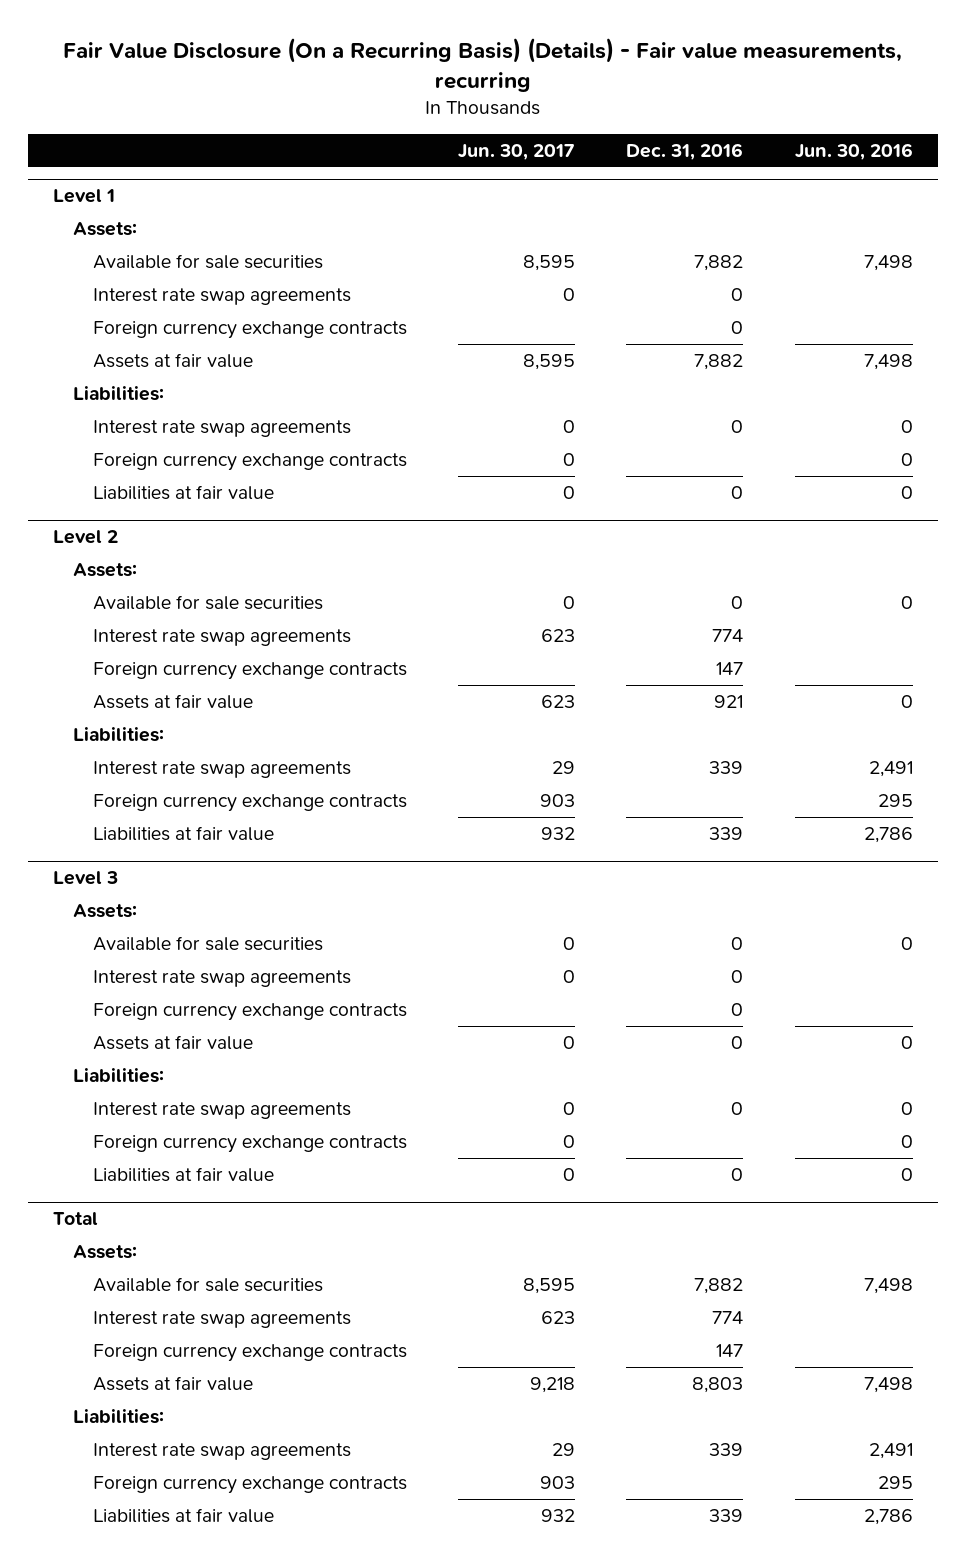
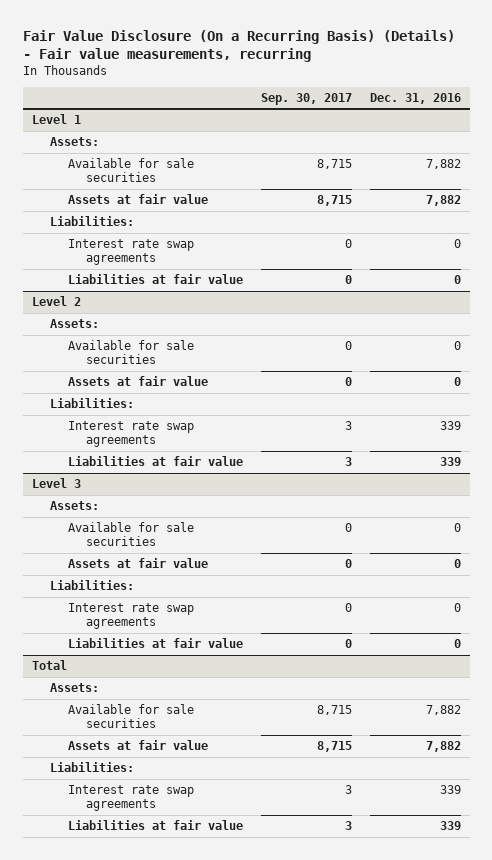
[458,143,576,160] Jun. 30, 2017 -> none
[794,142,913,160] Jun. 30, 2016 -> none
none -> [260,92,352,105] Sep. 30, 2017
[92,288,351,306] Interest rate swap agreements -> none
[92,321,407,340] Foreign currency exchange contracts -> none
[92,453,407,472] Foreign currency exchange contracts -> none
[92,629,351,647] Interest rate swap agreements -> none
[92,662,407,681] Foreign currency exchange contracts -> none
[714,695,744,709] 921 -> [453,377,461,387] 0
[92,794,407,813] Foreign currency exchange contracts -> none
[92,970,351,988] Interest rate swap agreements -> none
[92,1003,407,1022] Foreign currency exchange contracts -> none
[92,1135,407,1154] Foreign currency exchange contracts -> none
[92,1311,351,1329] Interest rate swap agreements -> none
[92,1344,407,1363] Foreign currency exchange contracts -> none
[692,1377,744,1394] 8,803 -> [425,741,461,753] 7,882
[92,1476,407,1495] Foreign currency exchange contracts -> none

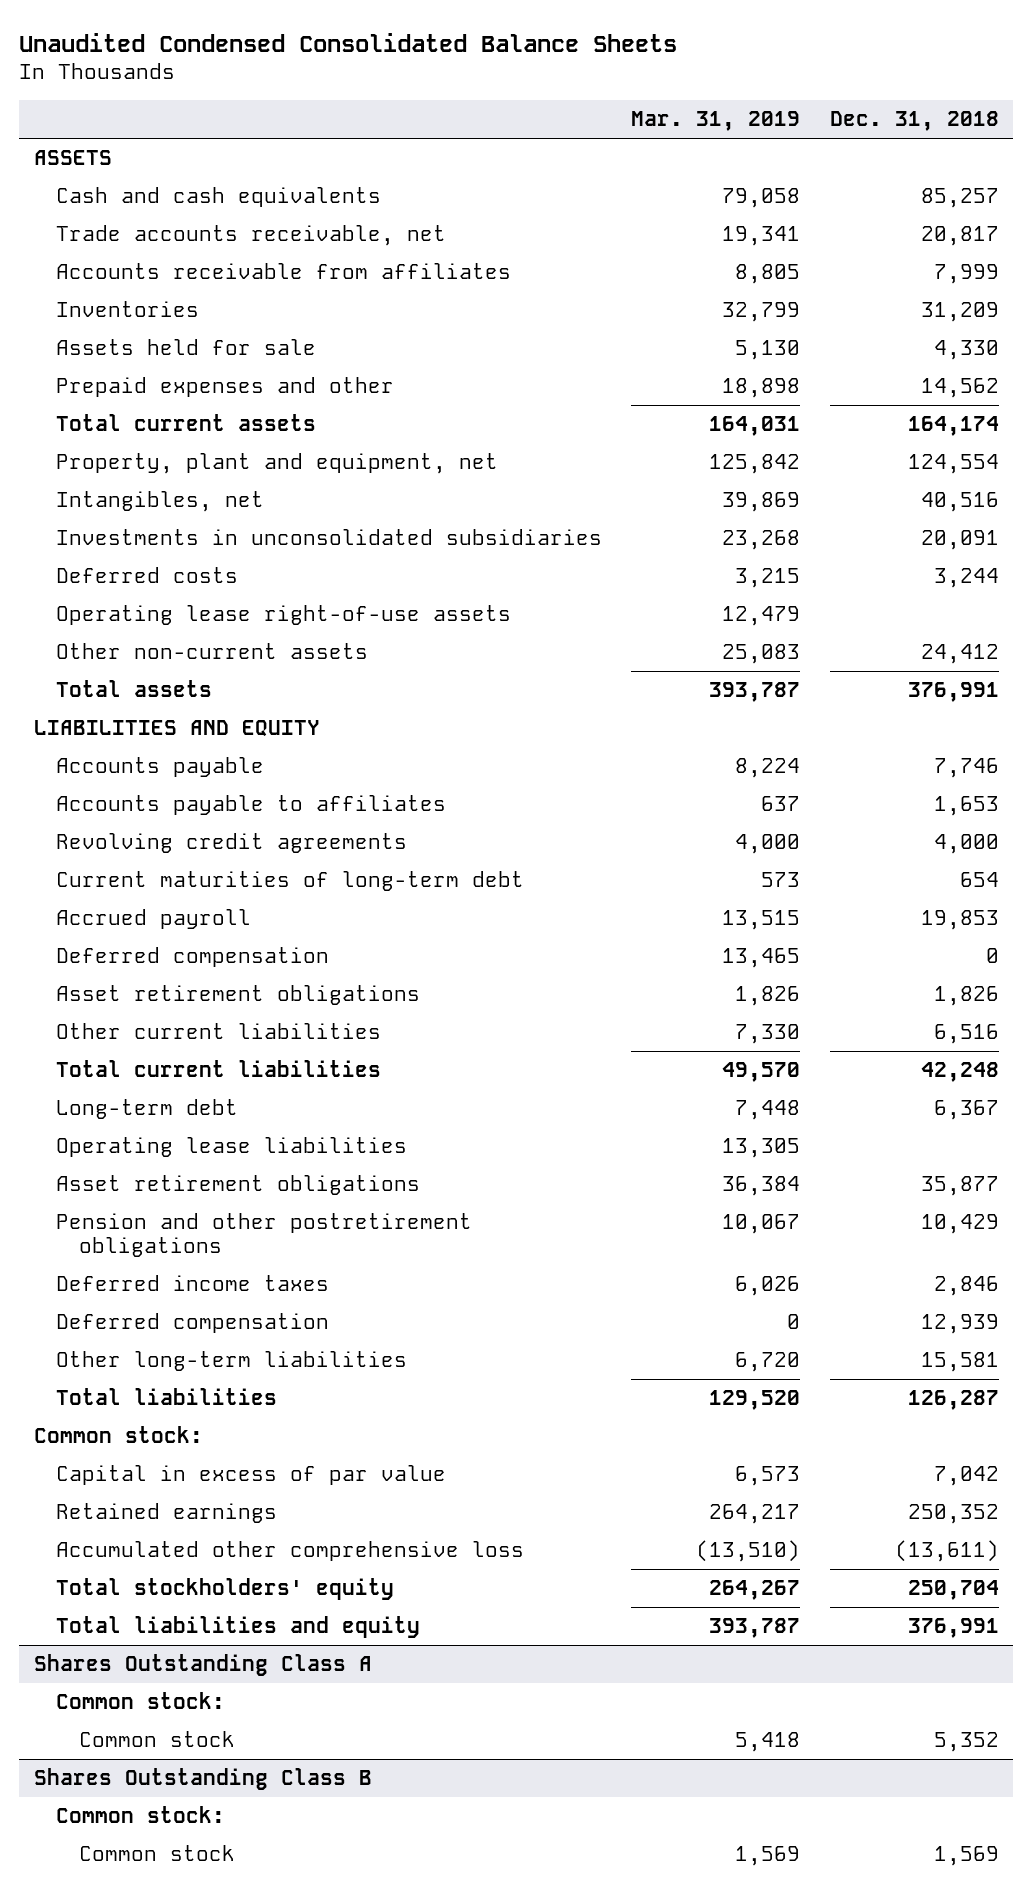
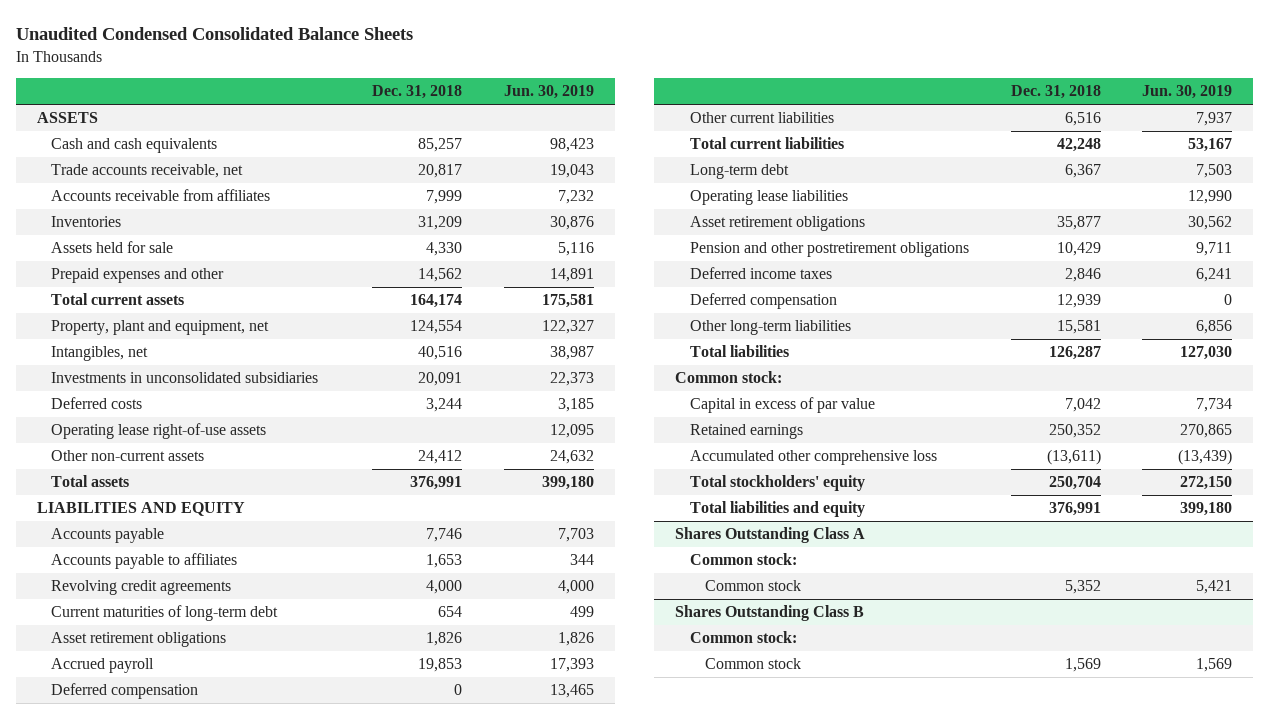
[631,111,801,132] Mar. 31, 2019 -> none
none -> [503,85,594,100] Jun. 30, 2019
[56,985,421,1006] Asset retirement obligations -> [51,632,227,648] Asset retirement obligations

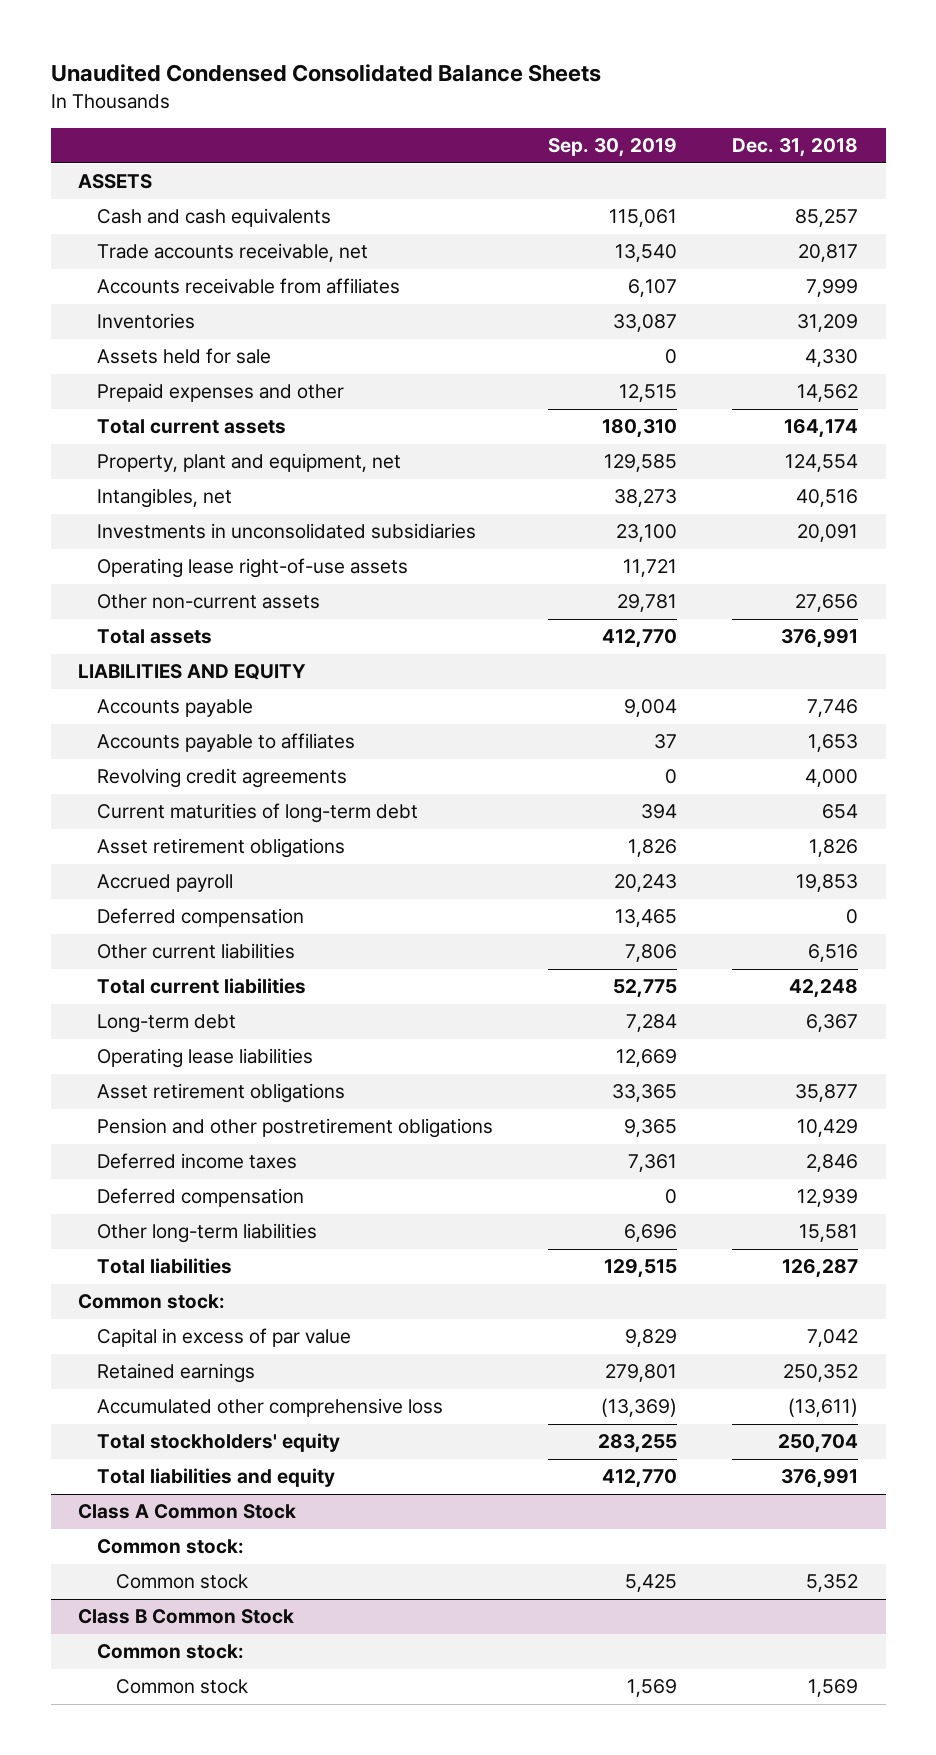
[503,85,594,100] Jun. 30, 2019 -> none
none -> [548,138,678,158] Sep. 30, 2019
[51,397,143,410] Deferred costs -> none
[418,450,463,465] 24,412 -> [795,594,859,613] 27,656
[675,527,866,544] Shares Outstanding Class A -> [78,1504,297,1520] Class A Common Stock
[675,605,865,622] Shares Outstanding Class B -> [78,1609,295,1625] Class B Common Stock

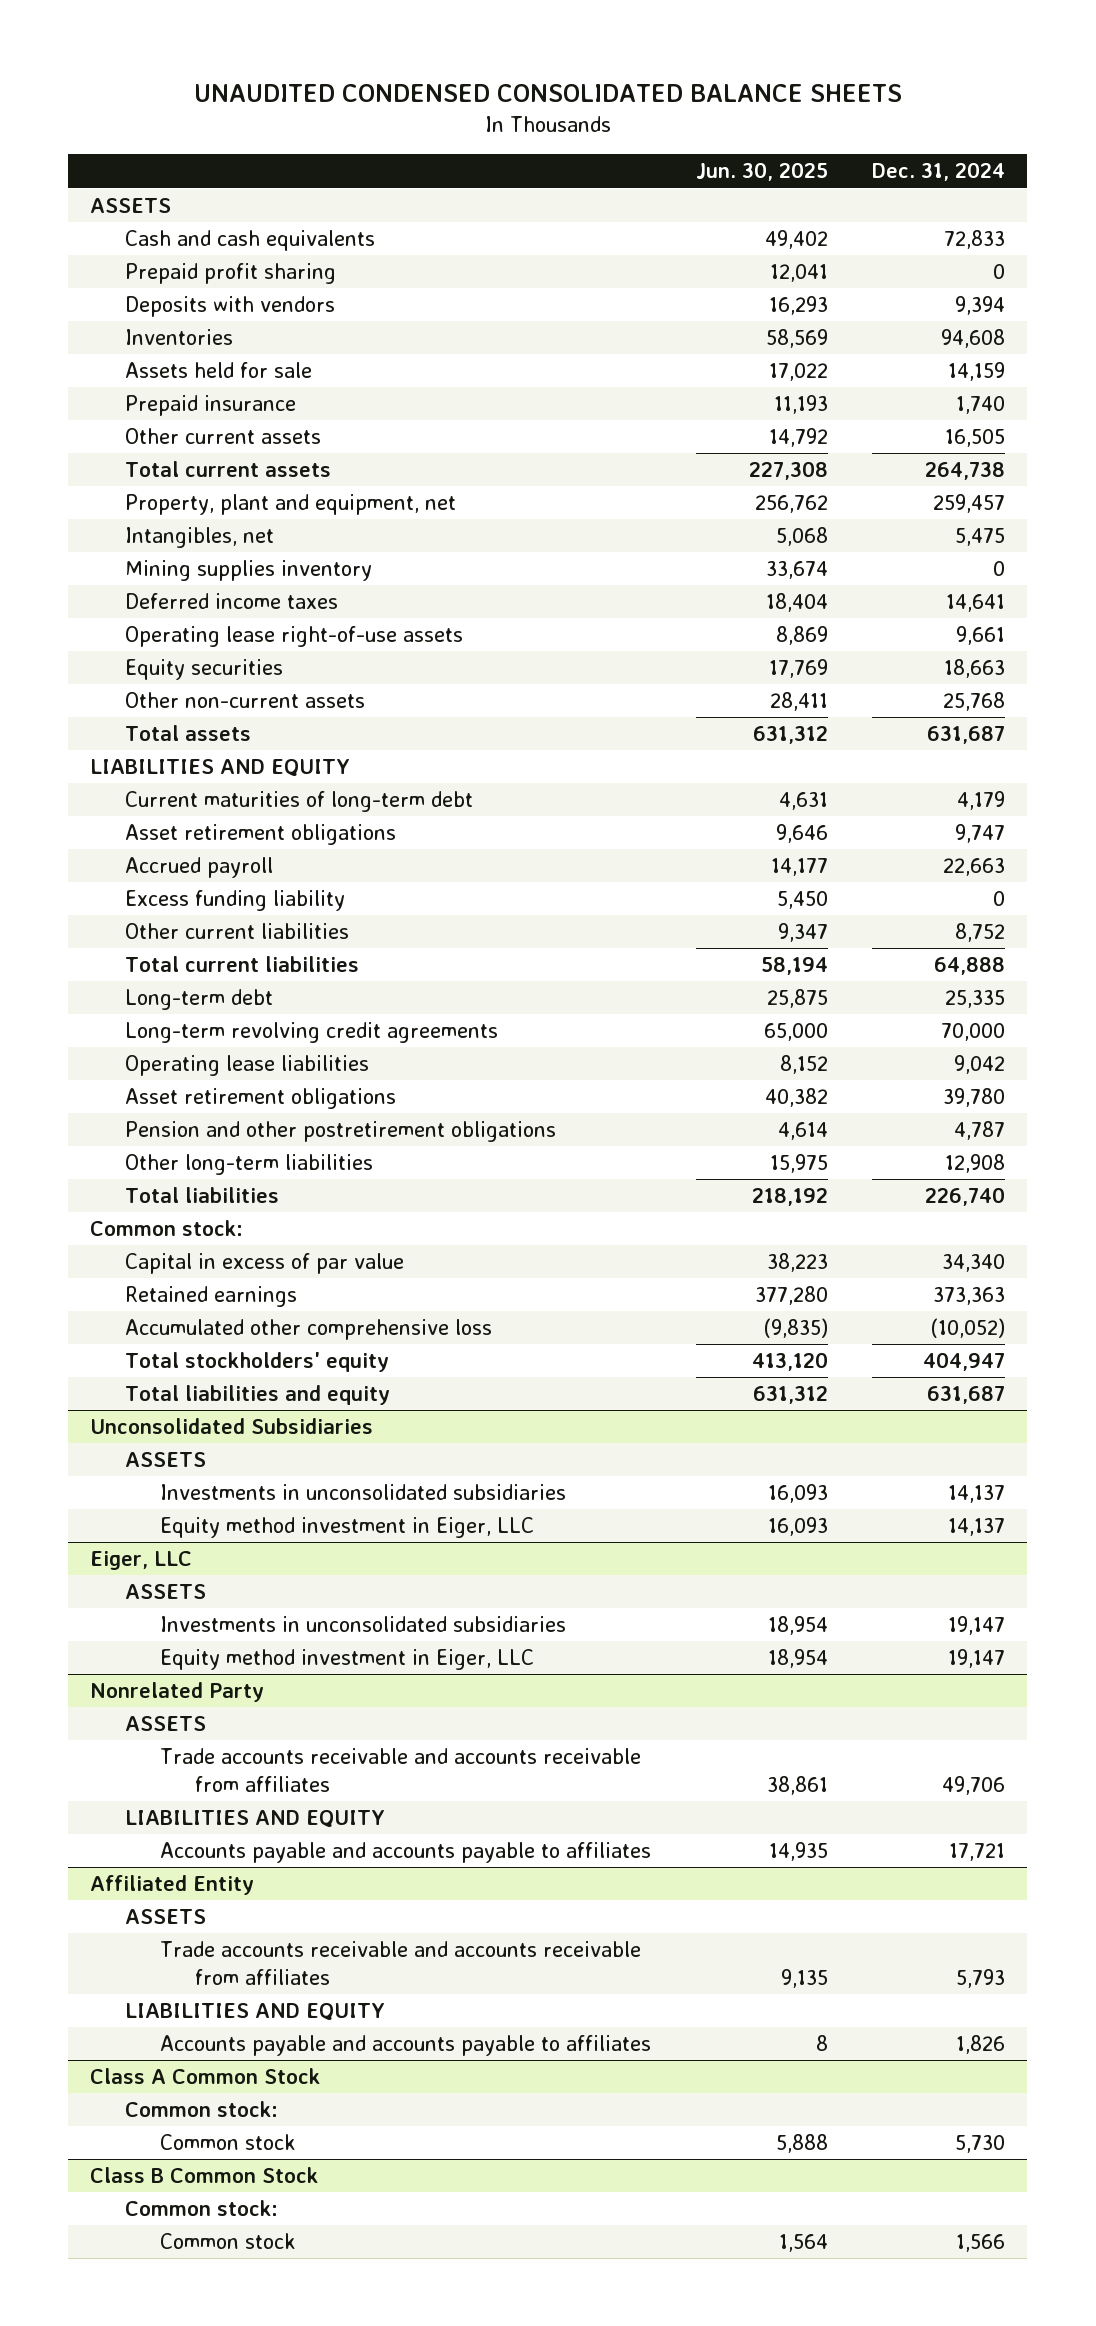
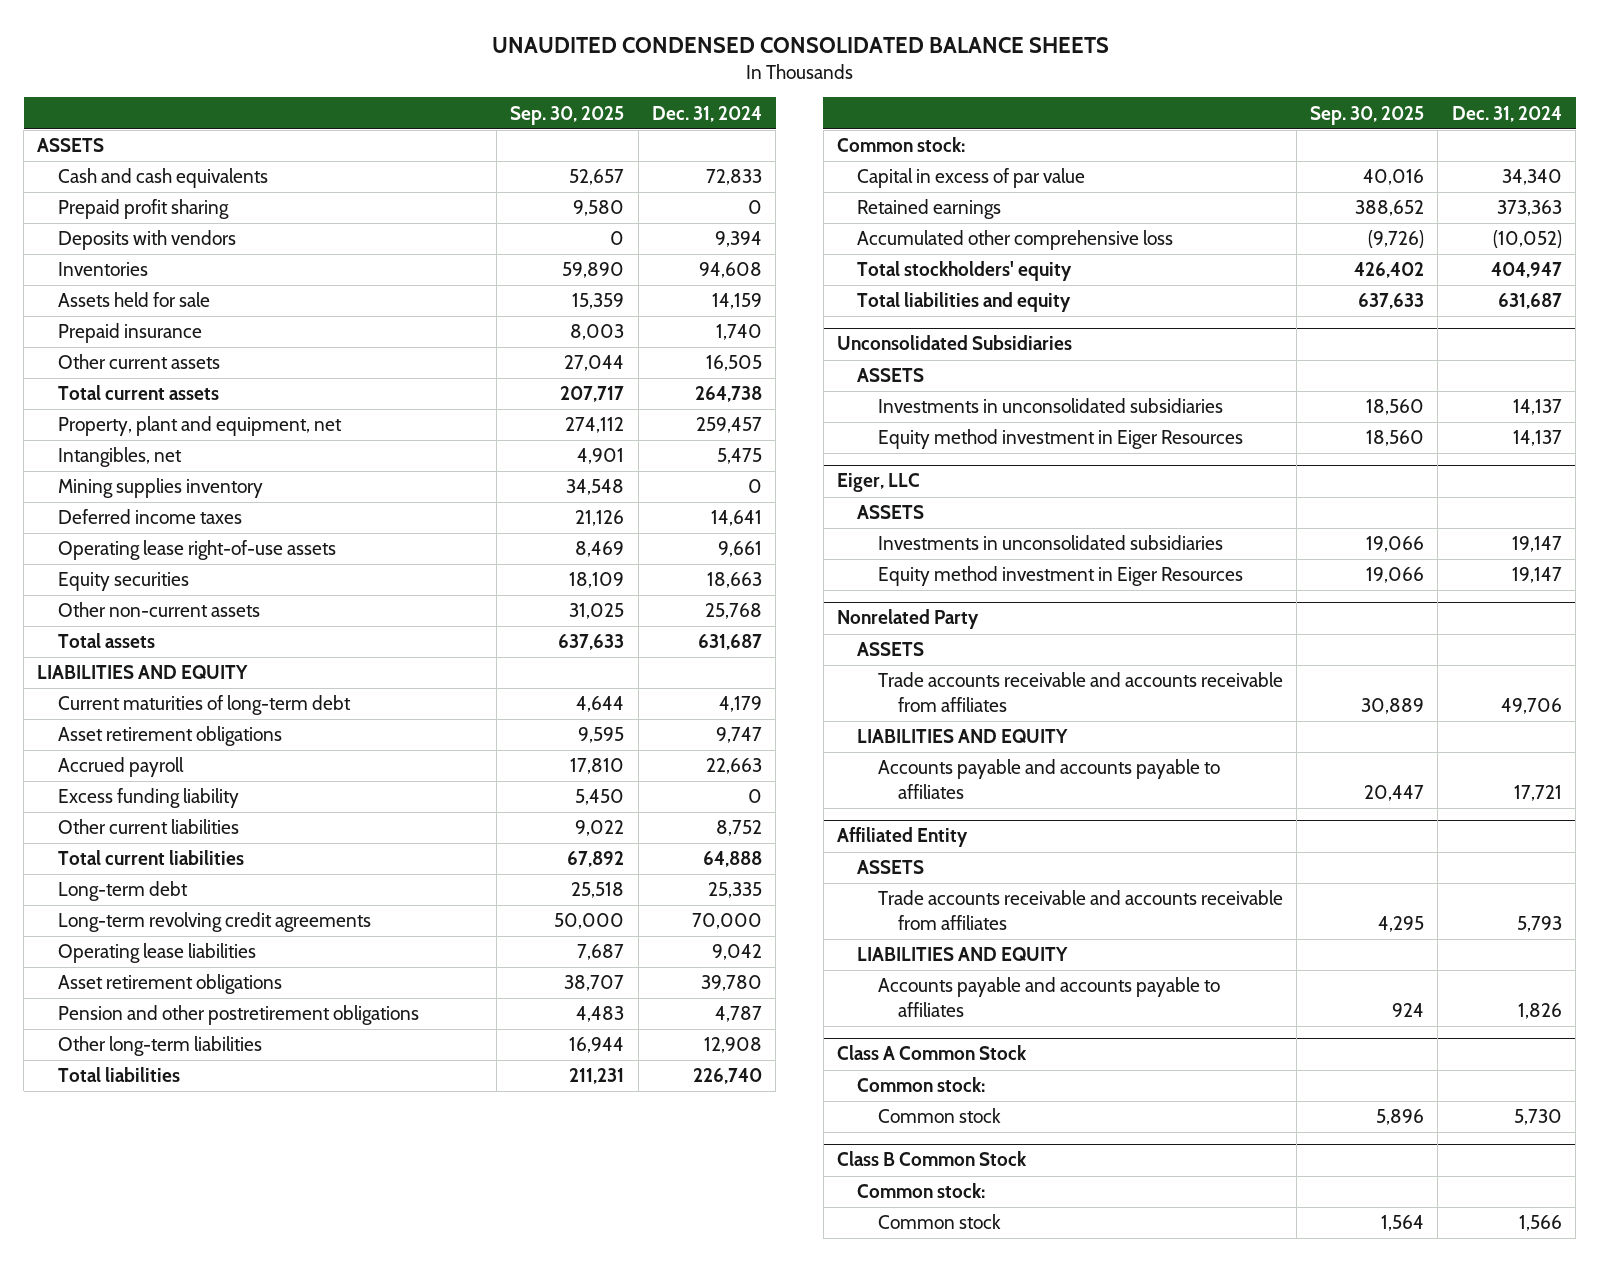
[695,162,828,182] Jun. 30, 2025 -> none
none -> [510,105,625,125] Sep. 30, 2025
[160,1517,535,1539] Equity method investment in Eiger, LLC -> [877,429,1243,450] Equity method investment in Eiger Resources
[160,1649,535,1671] Equity method investment in Eiger, LLC -> [877,566,1243,587] Equity method investment in Eiger Resources

